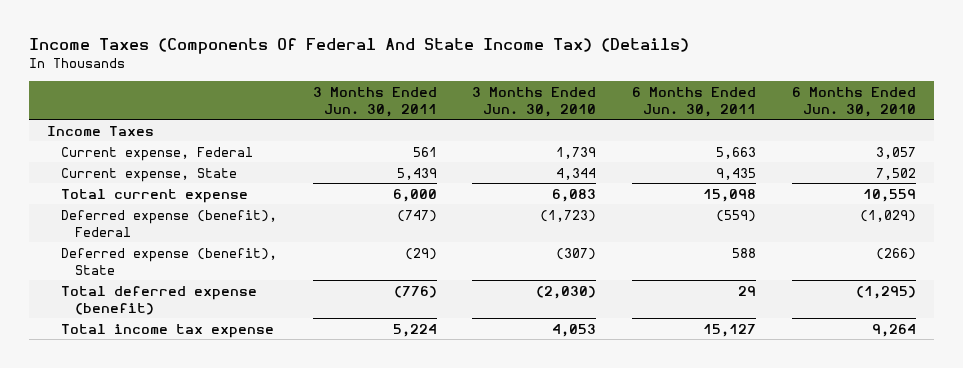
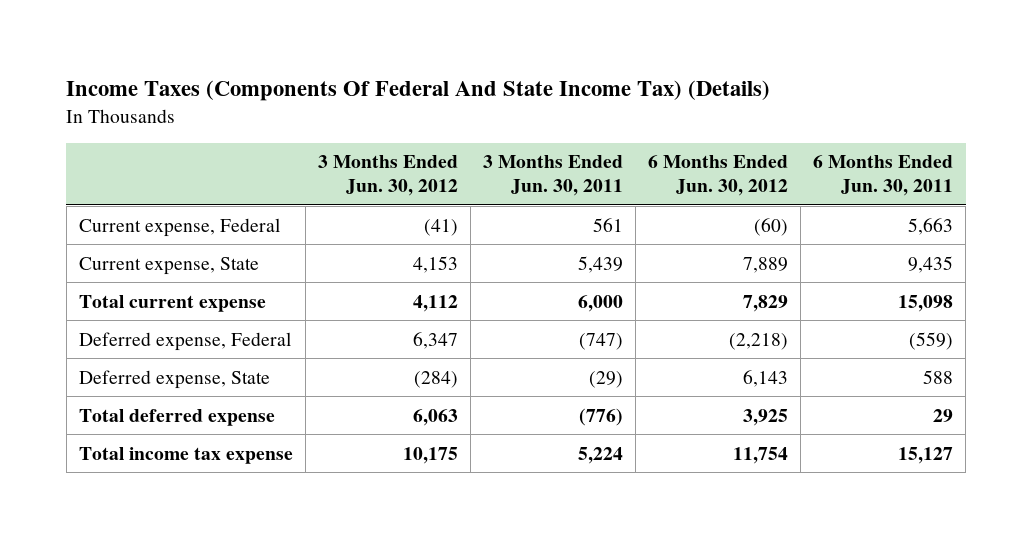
[472,86,597,117] 3 Months Ended Jun. 30, 2010 -> none
[791,86,916,117] 6 Months Ended Jun. 30, 2010 -> none
none -> [317,155,458,197] 3 Months Ended Jun. 30, 2012
none -> [648,155,789,197] 6 Months Ended Jun. 30, 2012
[47,125,155,136] Income Taxes -> none
[61,209,278,237] Deferred expense (benefit), Federal -> [78,331,291,351] Deferred expense, Federal
[61,247,278,275] Deferred expense (benefit), State -> [78,369,270,389] Deferred expense, State
[61,285,258,315] Total deferred expense (benefit) -> [78,408,275,426] Total deferred expense

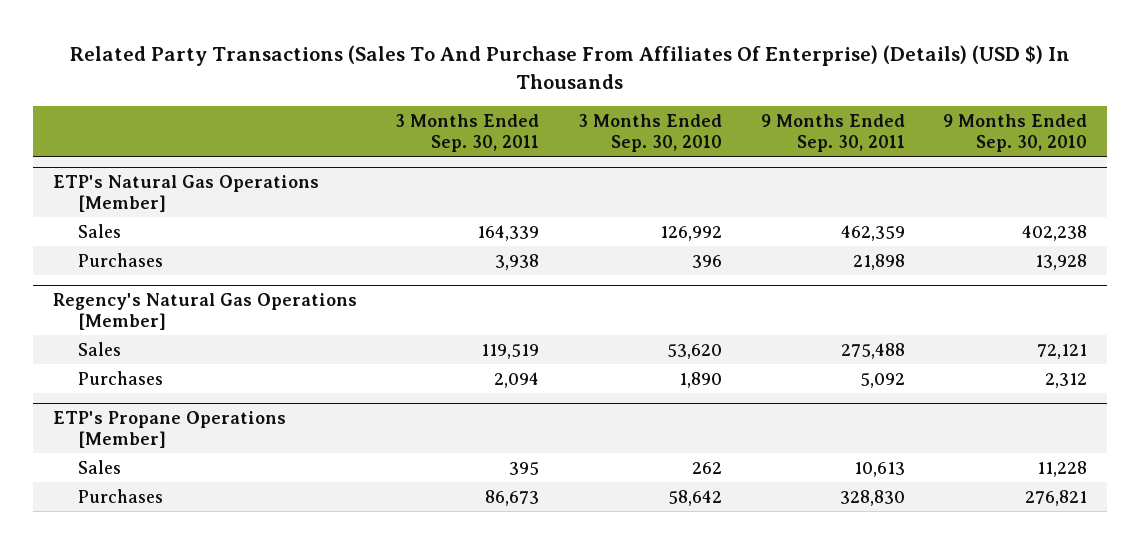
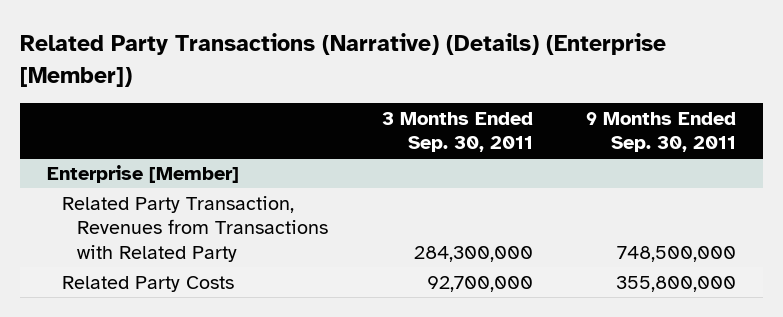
[69,44,1070,89] Related Party Transactions (Sales To And Purchase From Affiliates Of Enterprise) (Details) (USD $) In Thousands -> [20,33,667,87] Related Party Transactions (Narrative) (Details) (Enterprise [Member])
[577,113,722,152] 3 Months Ended Sep. 30, 2010 -> none
[943,113,1088,152] 9 Months Ended Sep. 30, 2010 -> none
[52,175,319,212] ETP's Natural Gas Operations [Member] -> none
[78,223,122,238] Sales -> none
[78,252,164,267] Purchases -> none
[52,293,357,330] Regency's Natural Gas Operations [Member] -> none
[78,341,122,356] Sales -> none
[78,370,164,385] Purchases -> none
[52,411,286,448] ETP's Propane Operations [Member] -> none
[78,459,122,474] Sales -> none
[78,488,164,503] Purchases -> none
none -> [47,164,240,183] Enterprise [Member]
none -> [62,195,328,263] Related Party Transaction, Revenues from Transactions with Related Party
none -> [62,275,235,292] Related Party Costs

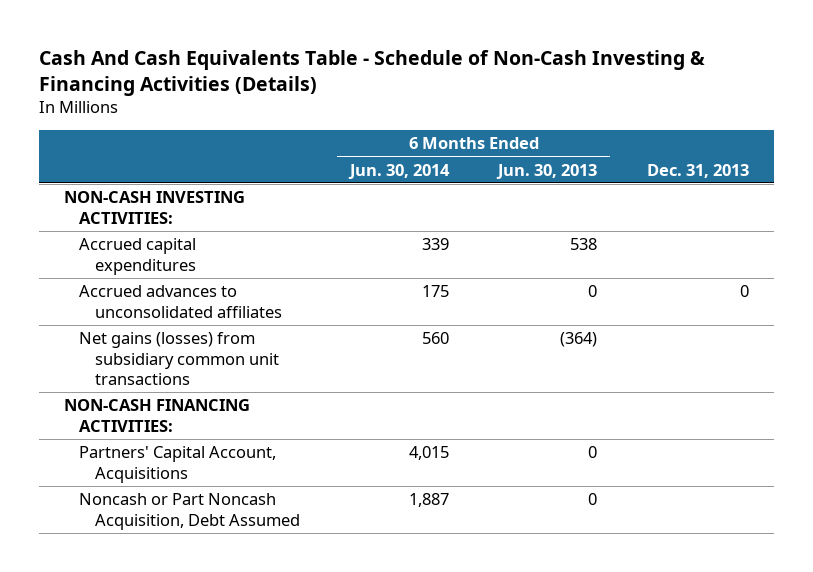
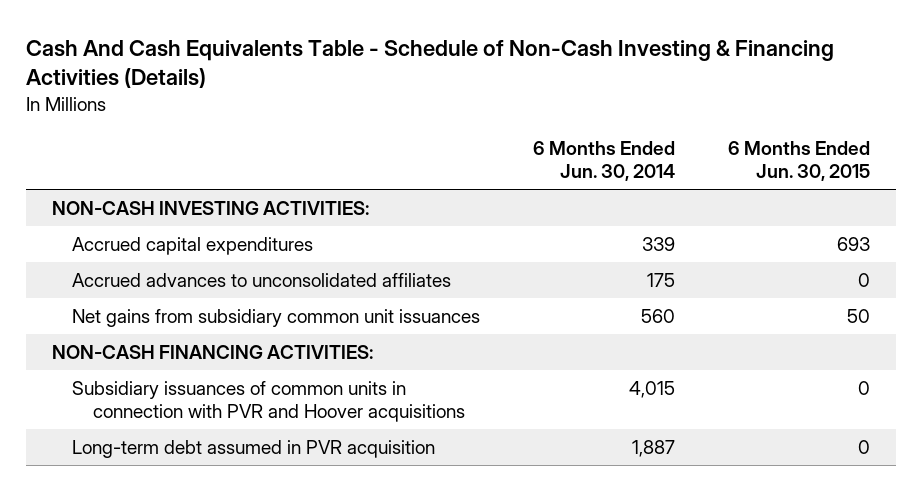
[496,163,598,179] Jun. 30, 2013 -> none
[647,163,750,178] Dec. 31, 2013 -> none
none -> [727,141,870,182] 6 Months Ended Jun. 30, 2015
[79,332,280,385] Net gains (losses) from subsidiary common unit transactions -> [72,308,481,327] Net gains from subsidiary common unit issuances
[79,446,277,483] Partners' Capital Account, Acquisitions -> [72,380,465,422] Subsidiary issuances of common units in connection with PVR and Hoover acquisitions
[79,493,301,530] Noncash or Part Noncash Acquisition, Debt Assumed -> [72,439,436,458] Long-term debt assumed in PVR acquisition

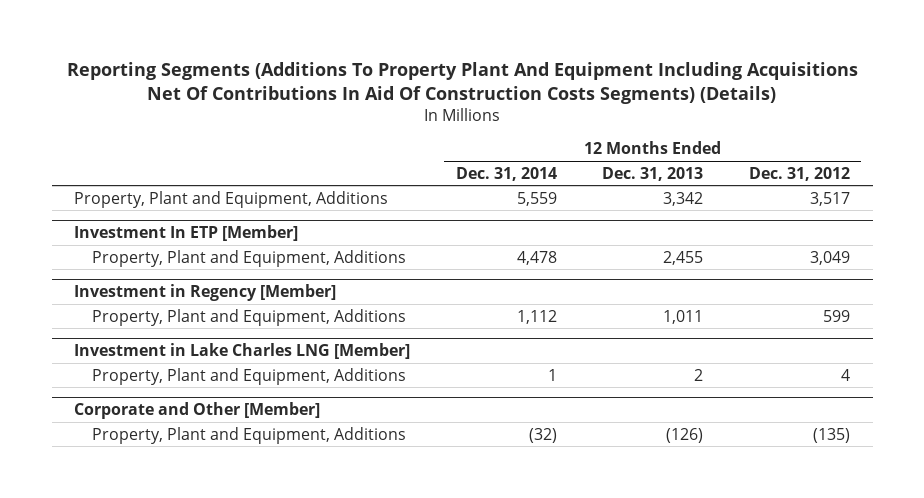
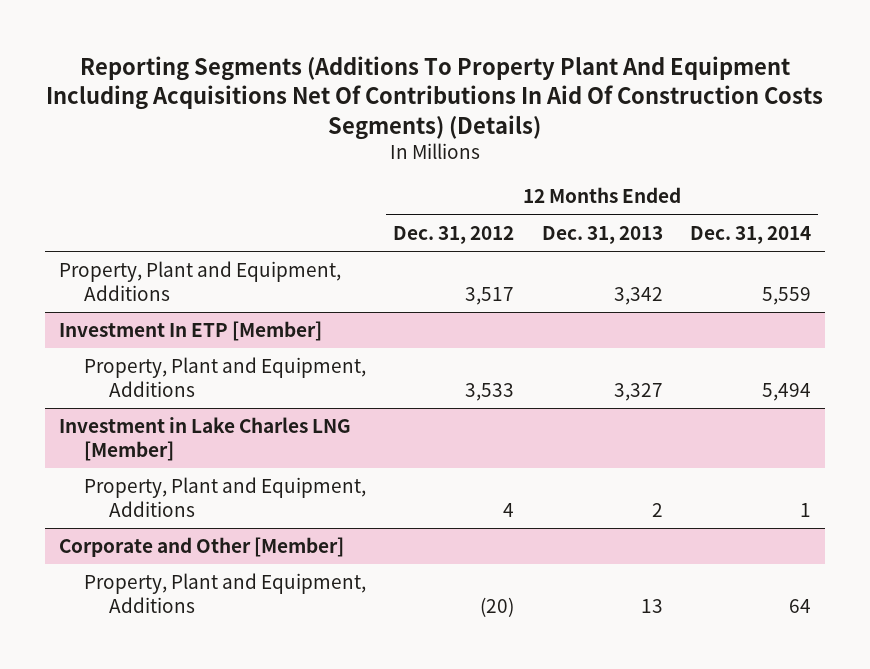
[74,283,337,301] Investment in Regency [Member] -> none
[92,308,407,326] Property, Plant and Equipment, Additions -> none
[516,250,557,265] 4,478 -> [761,382,811,401] 5,494
[663,250,704,265] 2,455 -> [613,382,663,401] 3,327
[809,250,850,265] 3,049 -> [465,382,515,401] 3,533
[528,427,557,443] (32) -> [788,598,811,613] 64
[666,427,704,443] (126) -> [640,598,663,613] 13
[812,427,850,443] (135) -> [480,596,515,617] (20)

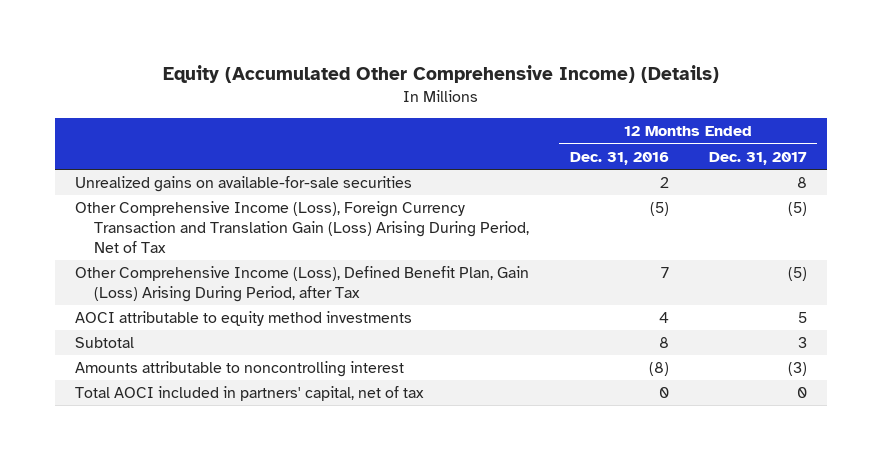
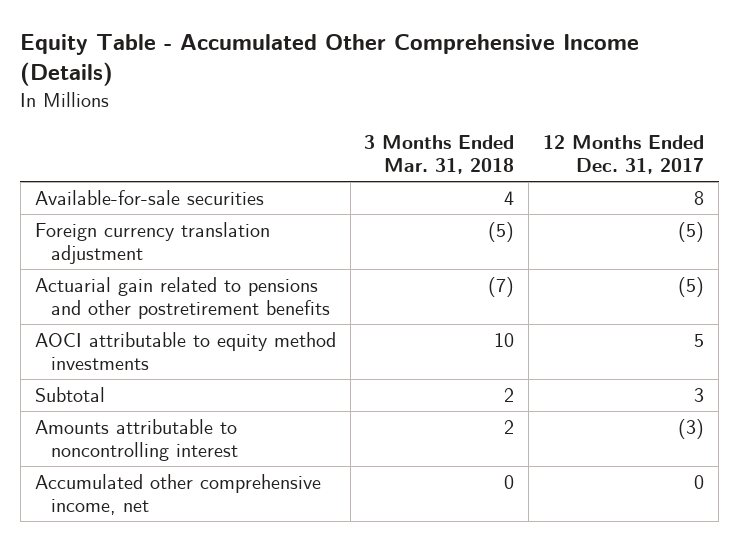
[163,65,720,84] Equity (Accumulated Other Comprehensive Income) (Details) -> [20,34,640,87] Equity Table - Accumulated Other Comprehensive Income (Details)
[569,151,669,165] Dec. 31, 2016 -> none
none -> [364,134,515,174] 3 Months Ended Mar. 31, 2018
[75,176,413,193] Unrealized gains on available-for-sale securities -> [34,189,264,205] Available-for-sale securities
[75,201,529,253] Other Comprehensive Income (Loss), Foreign Currency Transaction and Translation Gain (Loss) Arising During Period, Net of Tax -> [34,221,270,264] Foreign currency translation adjustment
[75,266,530,303] Other Comprehensive Income (Loss), Defined Benefit Plan, Gain (Loss) Arising During Period, after Tax -> [34,276,331,319] Actuarial gain related to pensions and other postretirement benefits
[75,386,425,402] Total AOCI included in partners' capital, net of tax -> [34,473,321,515] Accumulated other comprehensive income, net

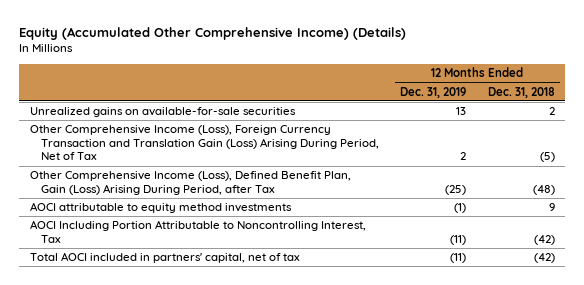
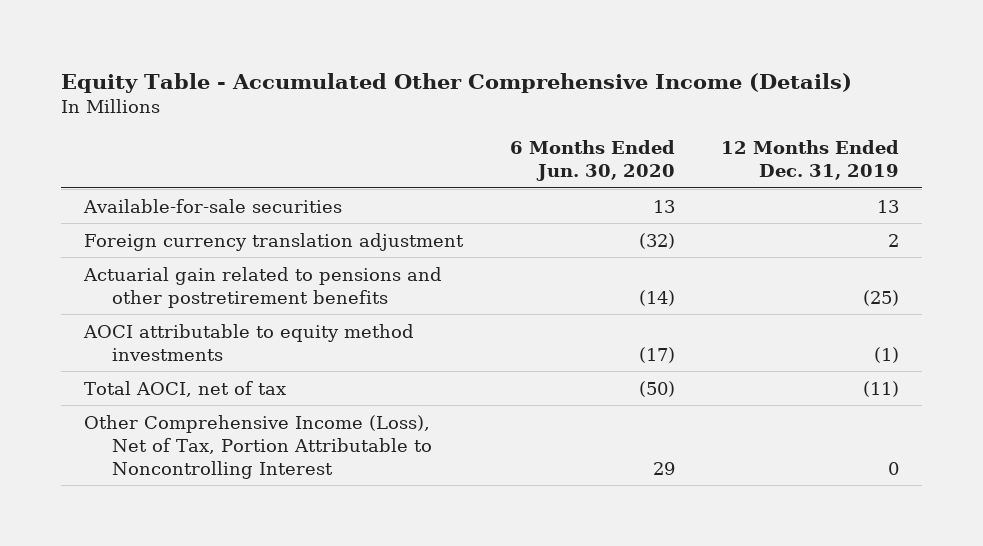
[18,26,406,40] Equity (Accumulated Other Comprehensive Income) (Details) -> [61,72,853,93] Equity Table - Accumulated Other Comprehensive Income (Details)
[487,86,555,98] Dec. 31, 2018 -> none
none -> [509,140,675,182] 6 Months Ended Jun. 30, 2020
[29,107,296,118] Unrealized gains on available-for-sale securities -> [83,198,343,213] Available-for-sale securities
[29,125,379,161] Other Comprehensive Income (Loss), Foreign Currency Transaction and Translation Gain (Loss) Arising During Period, Net of Tax -> [84,232,465,251] Foreign currency translation adjustment
[29,171,351,195] Other Comprehensive Income (Loss), Defined Benefit Plan, Gain (Loss) Arising During Period, after Tax -> [83,266,443,308] Actuarial gain related to pensions and other postretirement benefits
[29,252,300,264] Total AOCI included in partners' capital, net of tax -> none
[29,220,366,243] AOCI Including Portion Attributable to Noncontrolling Interest, Tax -> [84,380,287,397] Total AOCI, net of tax
none -> [84,414,433,479] Other Comprehensive Income (Loss), Net of Tax, Portion Attributable to Noncontrolling Interest

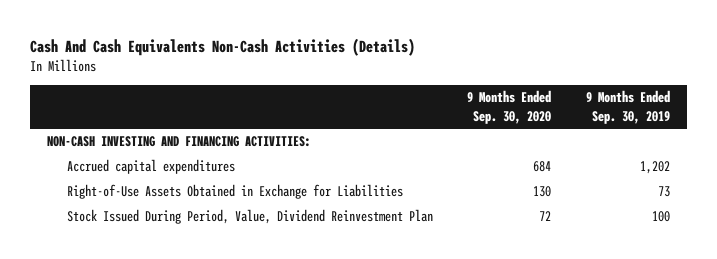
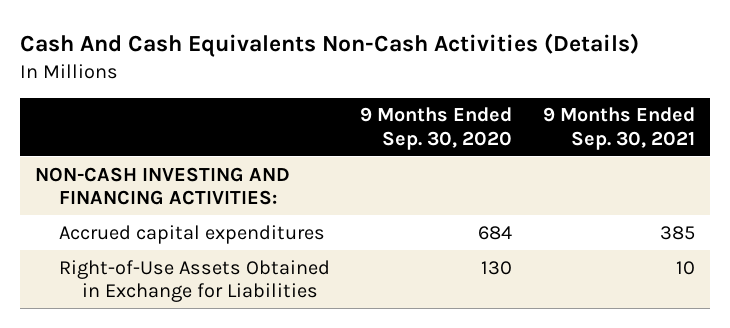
[585,90,670,124] 9 Months Ended Sep. 30, 2019 -> none
none -> [542,107,695,150] 9 Months Ended Sep. 30, 2021
[67,209,434,225] Stock Issued During Period, Value, Dividend Reinvestment Plan -> none

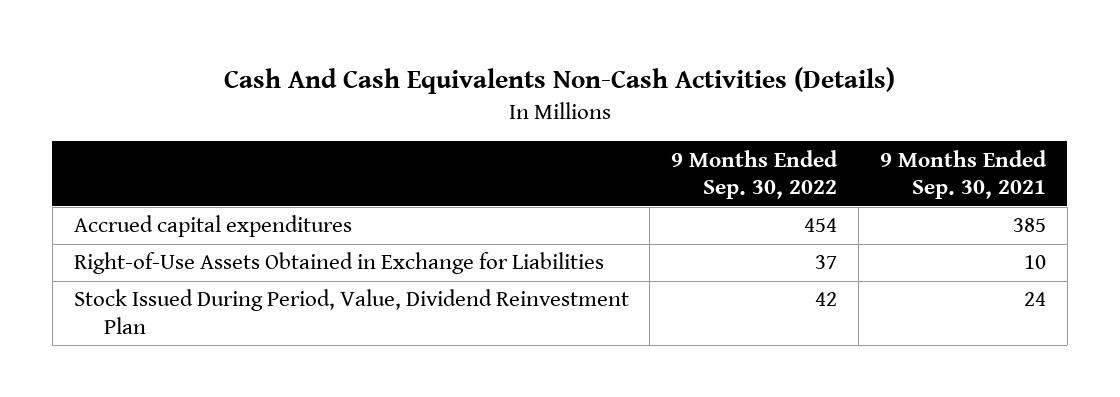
[360,107,513,150] 9 Months Ended Sep. 30, 2020 -> none
none -> [671,149,839,200] 9 Months Ended Sep. 30, 2022
[35,166,291,206] NON-CASH INVESTING AND FINANCING ACTIVITIES: -> none
none -> [73,289,629,334] Stock Issued During Period, Value, Dividend Reinvestment Plan

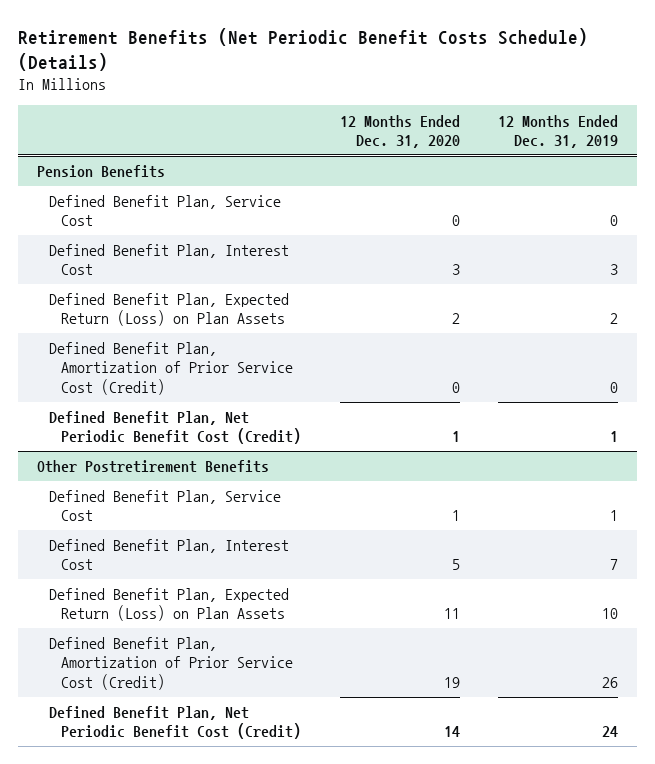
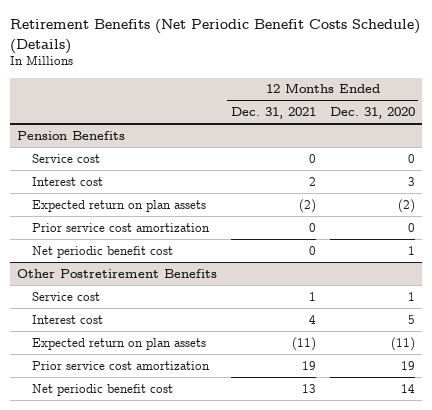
[497,114,618,148] 12 Months Ended Dec. 31, 2019 -> none
none -> [230,106,316,119] Dec. 31, 2021
[49,195,282,227] Defined Benefit Plan, Service Cost -> [32,153,101,163] Service cost
[49,244,290,276] Defined Benefit Plan, Interest Cost -> [32,176,104,186] Interest cost
[49,293,290,327] Defined Benefit Plan, Expected Return (Loss) on Plan Assets -> [32,199,207,212] Expected return on plan assets
[451,313,460,325] 2 -> [397,198,415,213] (2)
[49,342,294,395] Defined Benefit Plan, Amortization of Prior Service Cost (Credit) -> [32,222,211,232] Prior service cost amortization
[49,411,302,445] Defined Benefit Plan, Net Periodic Benefit Cost (Credit) -> [32,245,174,258] Net periodic benefit cost
[49,490,282,522] Defined Benefit Plan, Service Cost -> [32,291,101,301] Service cost
[49,539,290,571] Defined Benefit Plan, Interest Cost -> [32,314,104,324] Interest cost
[49,588,290,622] Defined Benefit Plan, Expected Return (Loss) on Plan Assets -> [32,337,207,350] Expected return on plan assets
[443,608,460,620] 11 -> [390,336,415,351] (11)
[49,637,294,690] Defined Benefit Plan, Amortization of Prior Service Cost (Credit) -> [32,360,211,370] Prior service cost amortization
[49,706,302,740] Defined Benefit Plan, Net Periodic Benefit Cost (Credit) -> [32,383,174,396] Net periodic benefit cost

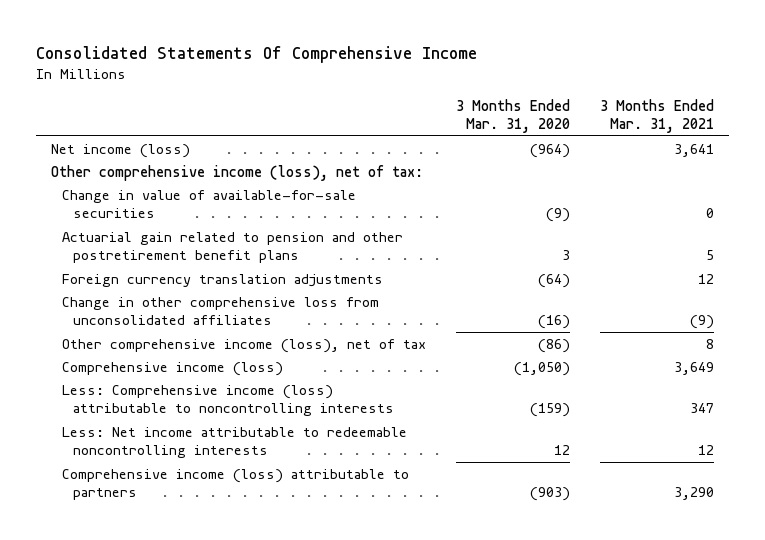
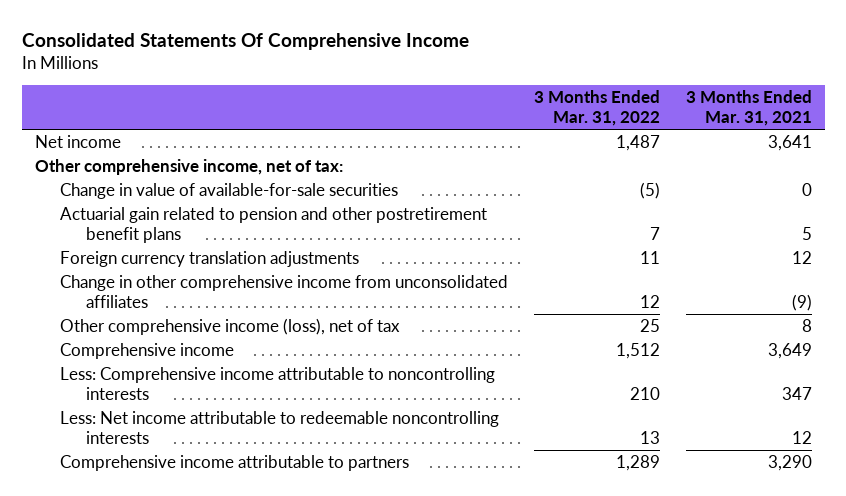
[455,98,570,134] 3 Months Ended Mar. 31, 2020 -> none
none -> [533,90,660,127] 3 Months Ended Mar. 31, 2022
[51,143,191,158] Net income (loss) -> [34,134,121,148] Net income
[51,164,424,181] Other comprehensive income (loss), net of tax: -> [34,158,343,175] Other comprehensive income, net of tax:
[62,296,380,326] Change in other comprehensive loss from unconsolidated affiliates -> [60,274,509,308] Change in other comprehensive income from unconsolidated affiliates
[62,361,284,376] Comprehensive income (loss) -> [60,342,235,359] Comprehensive income
[62,384,395,417] Less: Comprehensive income (loss) attributable to noncontrolling interests -> [60,366,496,400] Less: Comprehensive income attributable to noncontrolling interests
[62,468,410,501] Comprehensive income (loss) attributable to partners -> [60,454,410,471] Comprehensive income attributable to partners

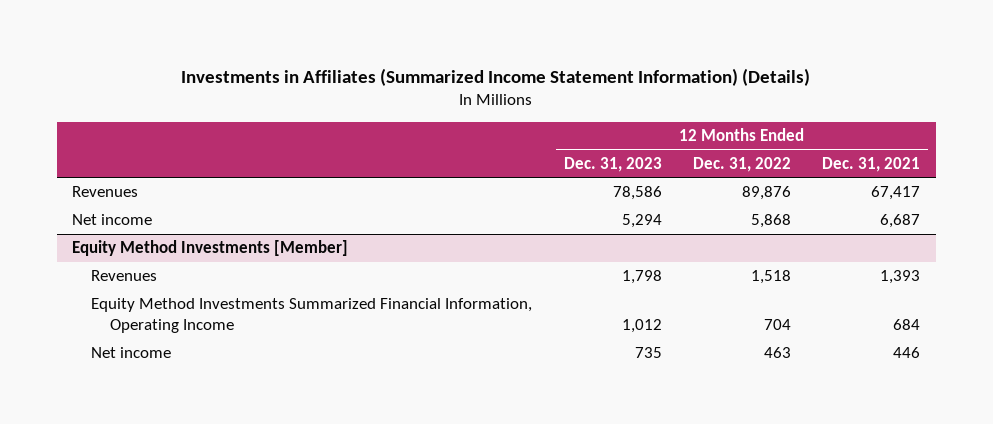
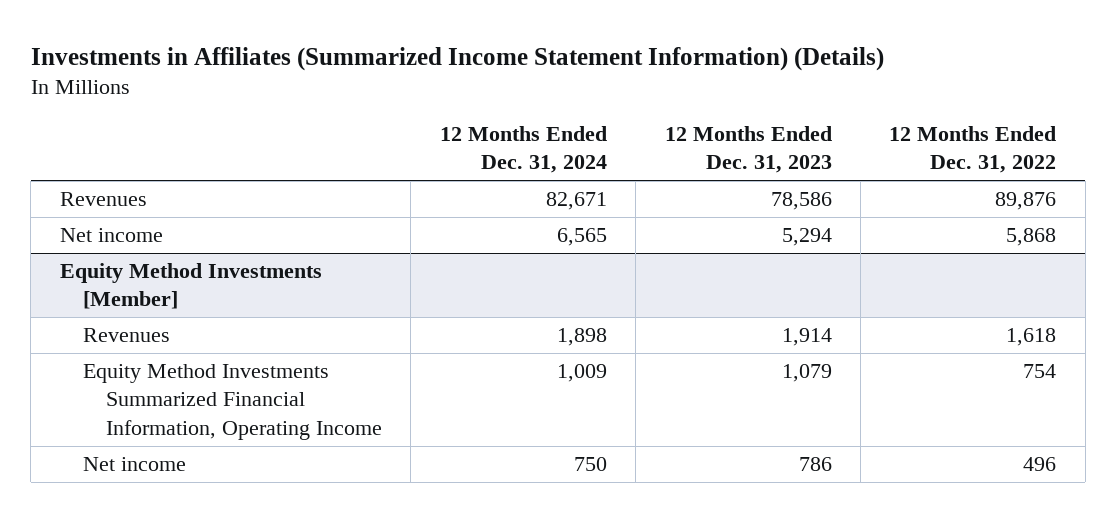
[822,156,921,172] Dec. 31, 2021 -> none
none -> [439,126,607,174] 12 Months Ended Dec. 31, 2024
[621,270,662,285] 1,798 -> [781,328,832,347] 1,914
[750,270,791,285] 1,518 -> [1006,328,1057,347] 1,618
[621,319,662,334] 1,012 -> [781,364,832,383] 1,079
[763,319,791,331] 704 -> [1023,364,1057,379] 754
[634,347,662,359] 735 -> [798,457,832,472] 786
[763,347,791,359] 463 -> [1023,457,1057,472] 496

